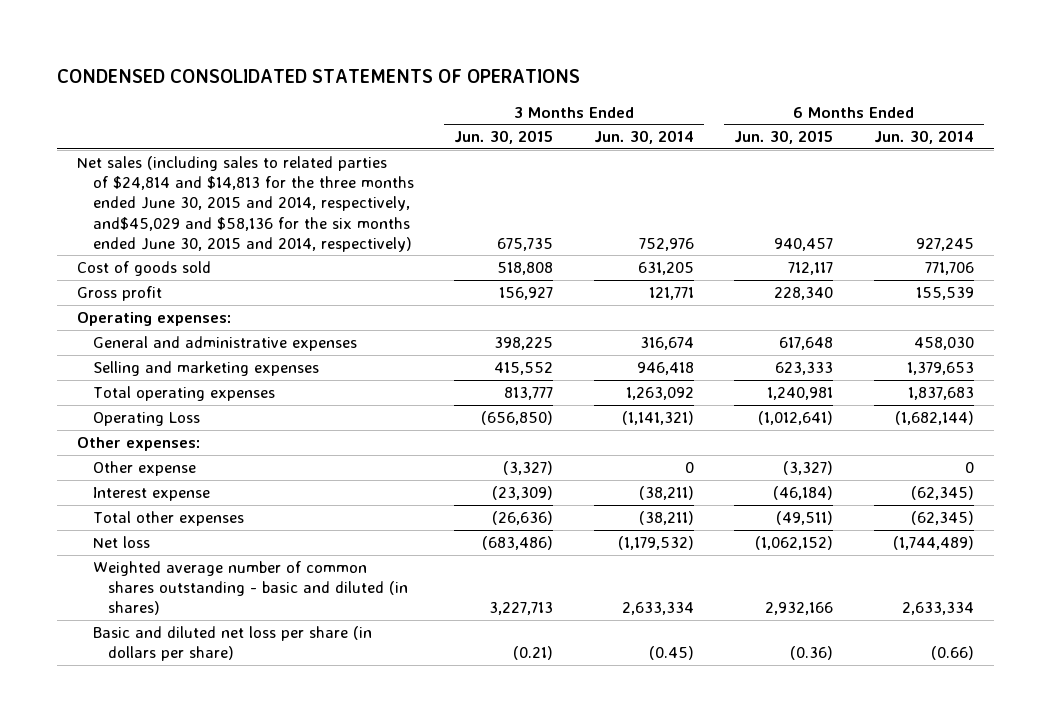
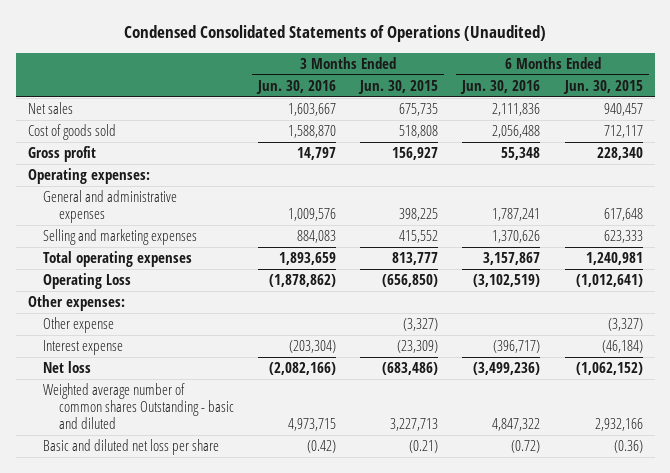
[57,68,581,83] CONDENSED CONSOLIDATED STATEMENTS OF OPERATIONS -> [124,25,547,43] Condensed Consolidated Statements of Operations (Unaudited)
[593,130,694,145] Jun. 30, 2014 -> none
[873,130,974,145] Jun. 30, 2014 -> none
none -> [256,79,337,94] Jun. 30, 2016
none -> [460,79,541,94] Jun. 30, 2016
[77,155,414,252] Net sales (including sales to related parties of $24,814 and $14,813 for the three months ended June 30, 2015 and 2014, respectively, and$45,029 and $58,136 for the six months ended June 30, 2015 and 2014, respectively) -> [27,102,73,115] Net sales
[92,510,244,526] Total other expenses -> none
[92,560,409,616] Weighted average number of common shares outstanding - basic and diluted (in shares) -> [43,383,235,429] Weighted average number of common shares Outstanding - basic and diluted
[92,625,372,662] Basic and diluted net loss per share (in dollars per share) -> [43,439,220,456] Basic and diluted net loss per share

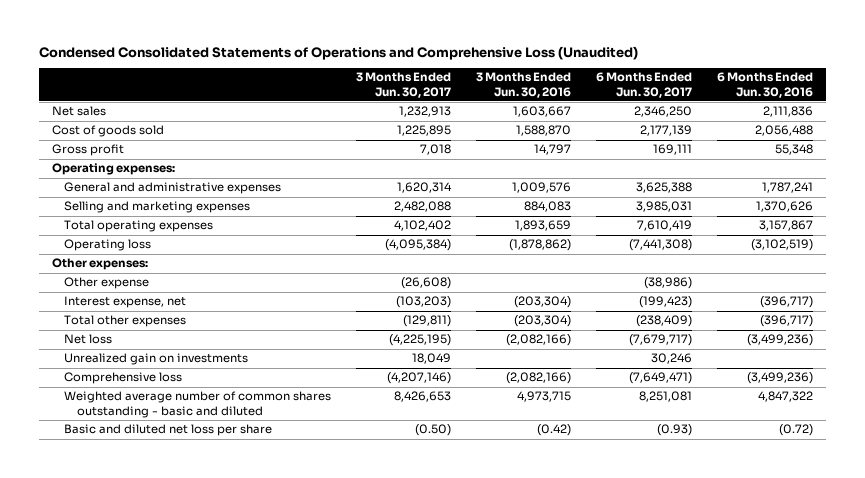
[124,25,547,43] Condensed Consolidated Statements of Operations (Unaudited) -> [39,45,639,60] Condensed Consolidated Statements of Operations and Comprehensive Loss (Unaudited)
[358,79,439,94] Jun. 30, 2015 -> none
[562,79,643,94] Jun. 30, 2015 -> none
none -> [356,72,452,98] 3 Months Ended Jun. 30, 2017
none -> [596,72,693,98] 6 Months Ended Jun. 30, 2017
[43,273,132,290] Operating Loss -> [64,239,152,252] Operating loss
[43,340,124,356] Interest expense -> [64,296,187,309] Interest expense, net
none -> [64,315,187,328] Total other expenses
none -> [64,353,249,366] Unrealized gain on investments
none -> [64,372,183,385] Comprehensive loss
[43,383,235,429] Weighted average number of common shares Outstanding - basic and diluted -> [64,391,332,418] Weighted average number of common shares outstanding - basic and diluted

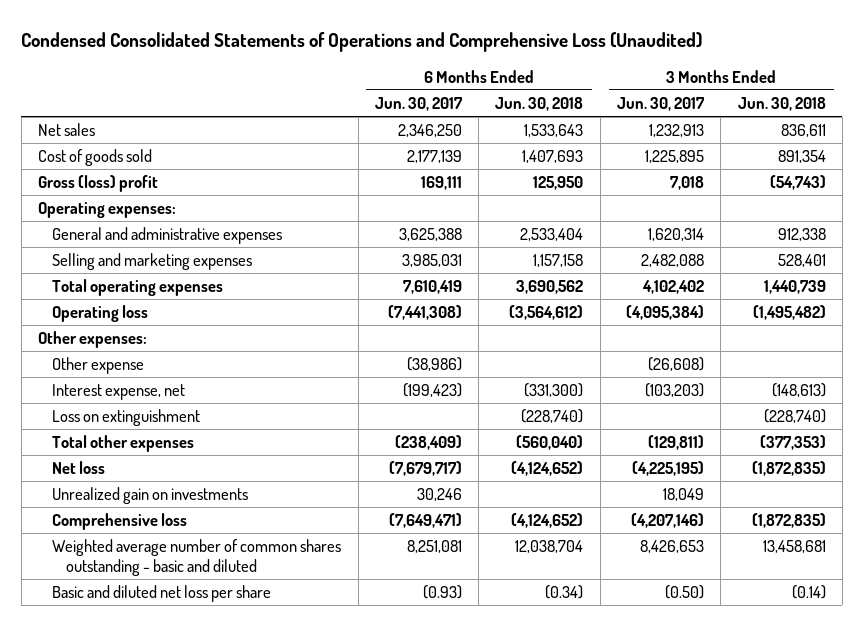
[476,72,572,98] 3 Months Ended Jun. 30, 2016 -> none
[717,72,814,98] 6 Months Ended Jun. 30, 2016 -> none
none -> [495,97,584,112] Jun. 30, 2018
none -> [737,97,826,112] Jun. 30, 2018
[51,144,124,157] Gross profit -> [38,175,159,193] Gross (loss) profit
none -> [52,409,201,427] Loss on extinguishment

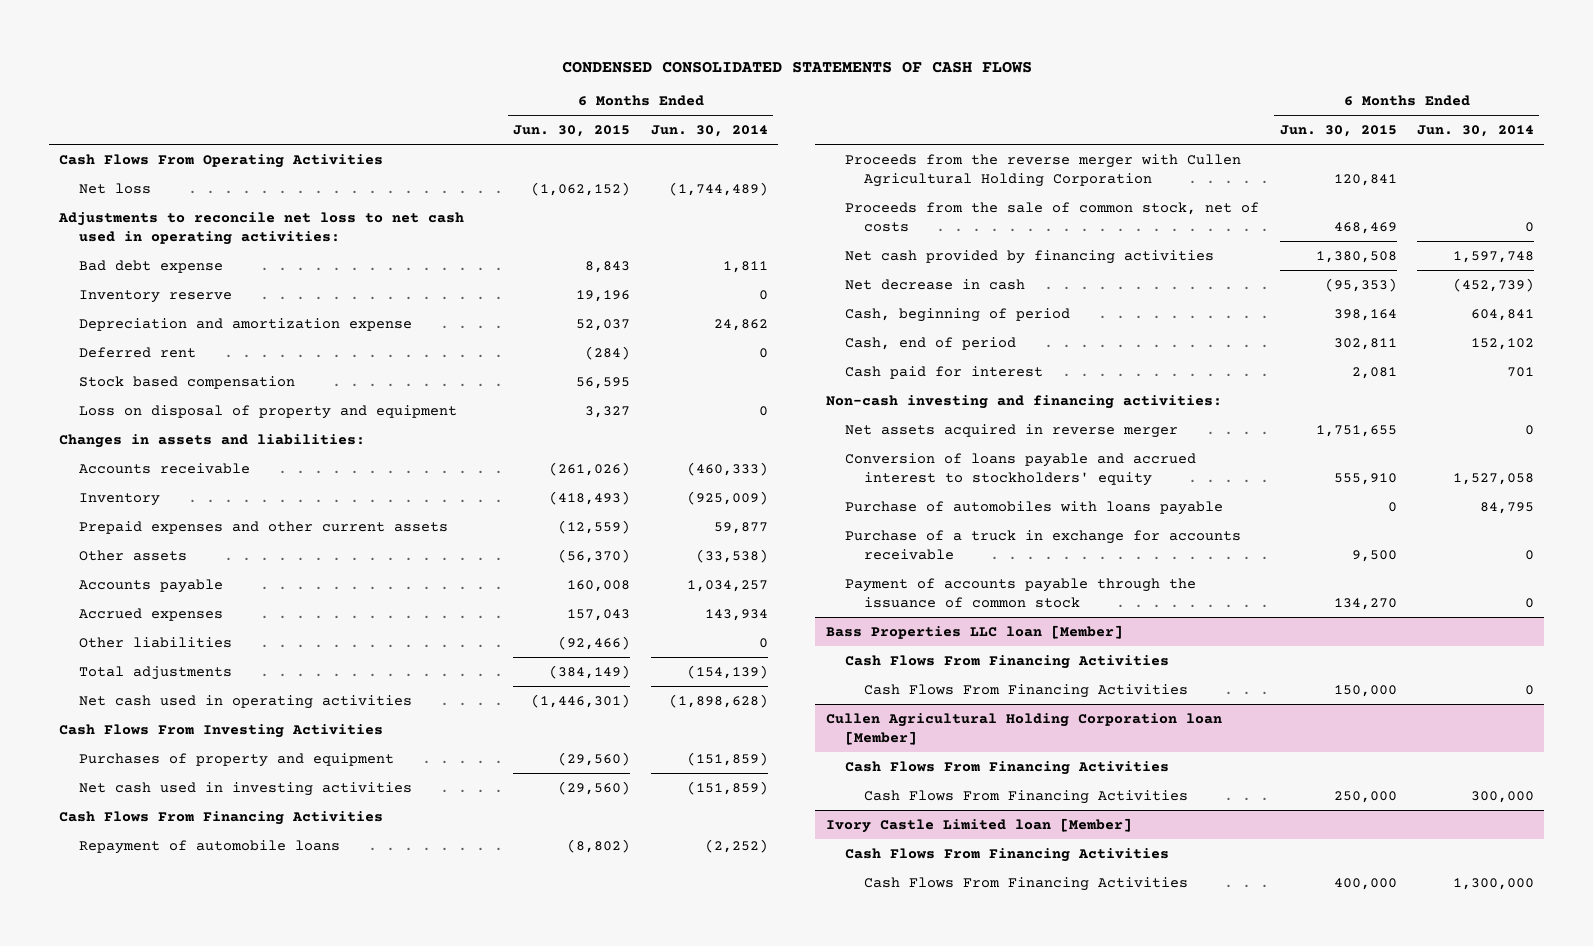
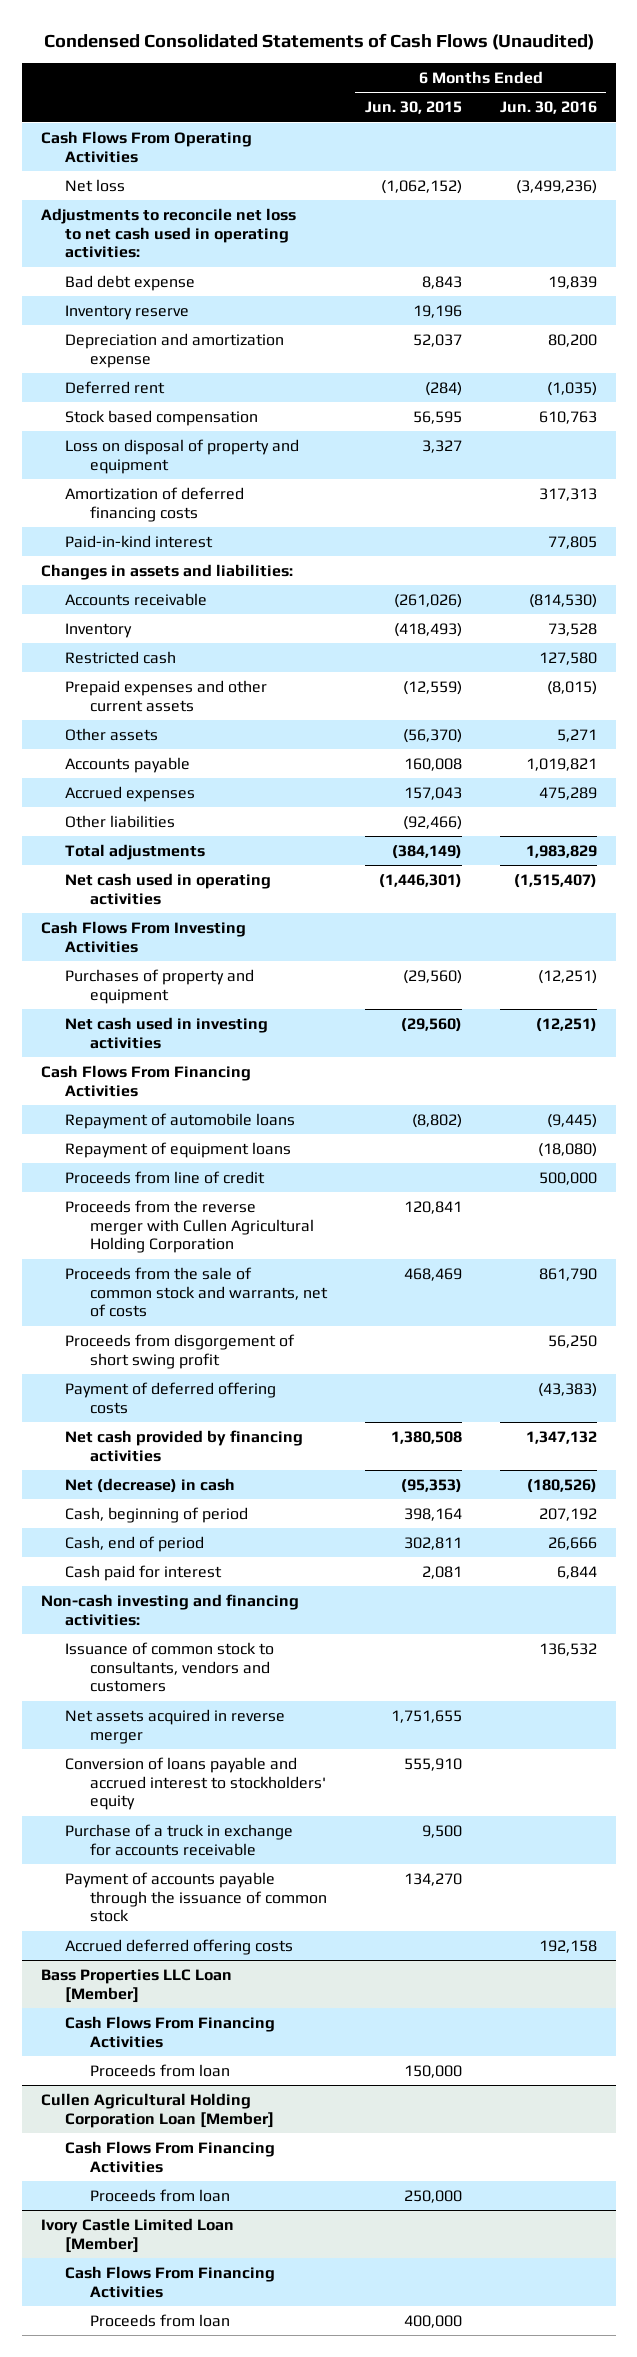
[561,60,1032,73] CONDENSED CONSOLIDATED STATEMENTS OF CASH FLOWS -> [43,32,594,50] Condensed Consolidated Statements of Cash Flows (Unaudited)
[650,125,768,138] Jun. 30, 2014 -> none
none -> [499,101,597,115] Jun. 30, 2016
none -> [65,486,245,522] Amortization of deferred financing costs
none -> [65,534,214,548] Paid-in-kind interest
none -> [65,650,177,664] Restricted cash
none -> [65,1141,292,1158] Repayment of equipment loans
none -> [65,1170,266,1184] Proceeds from line of credit
[844,201,1259,232] Proceeds from the sale of common stock, net of costs -> [65,1266,328,1318] Proceeds from the sale of common stock and warrants, net of costs
none -> [65,1333,296,1369] Proceeds from disgorgement of short swing profit
none -> [65,1381,277,1414] Payment of deferred offering costs
[844,278,1025,290] Net decrease in cash -> [65,1477,236,1493] Net (decrease) in cash
none -> [65,1641,275,1693] Issuance of common stock to consultants, vendors and customers
[844,500,1223,515] Purchase of automobiles with loans payable -> none
none -> [65,1938,294,1955] Accrued deferred offering costs
[825,624,1123,639] Bass Properties LLC loan [Member] -> [40,1968,232,2003] Bass Properties LLC Loan [Member]
[864,683,1189,698] Cash Flows From Financing Activities -> none
none -> [89,2063,230,2077] Proceeds from loan
[825,712,1222,745] Cullen Agricultural Holding Corporation loan [Member] -> [40,2092,275,2128] Cullen Agricultural Holding Corporation Loan [Member]
[864,789,1189,804] Cash Flows From Financing Activities -> none
none -> [89,2188,230,2202] Proceeds from loan
[825,817,1132,833] Ivory Castle Limited loan [Member] -> [40,2217,234,2253] Ivory Castle Limited Loan [Member]
[864,876,1189,891] Cash Flows From Financing Activities -> none
none -> [89,2313,230,2327] Proceeds from loan

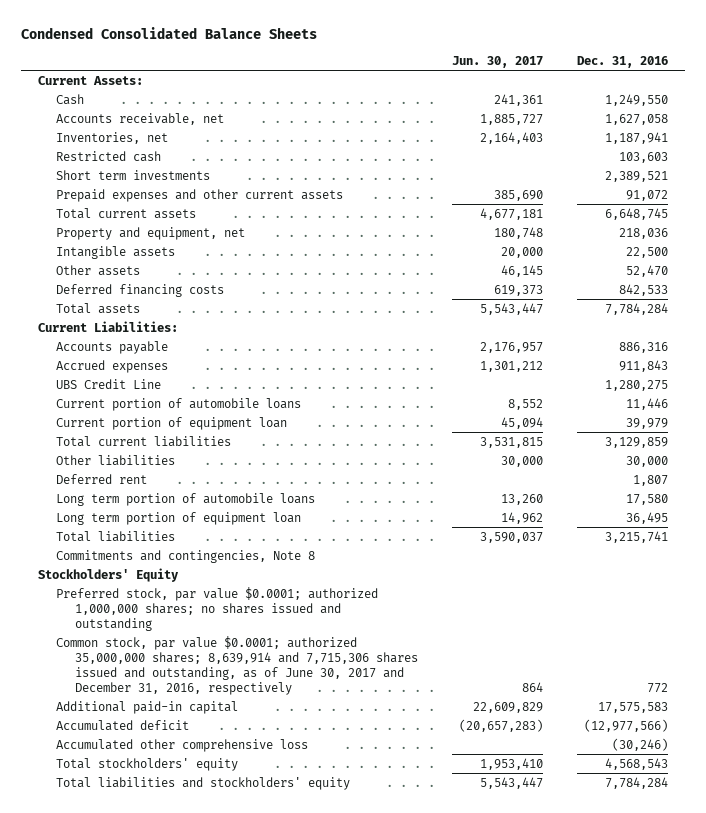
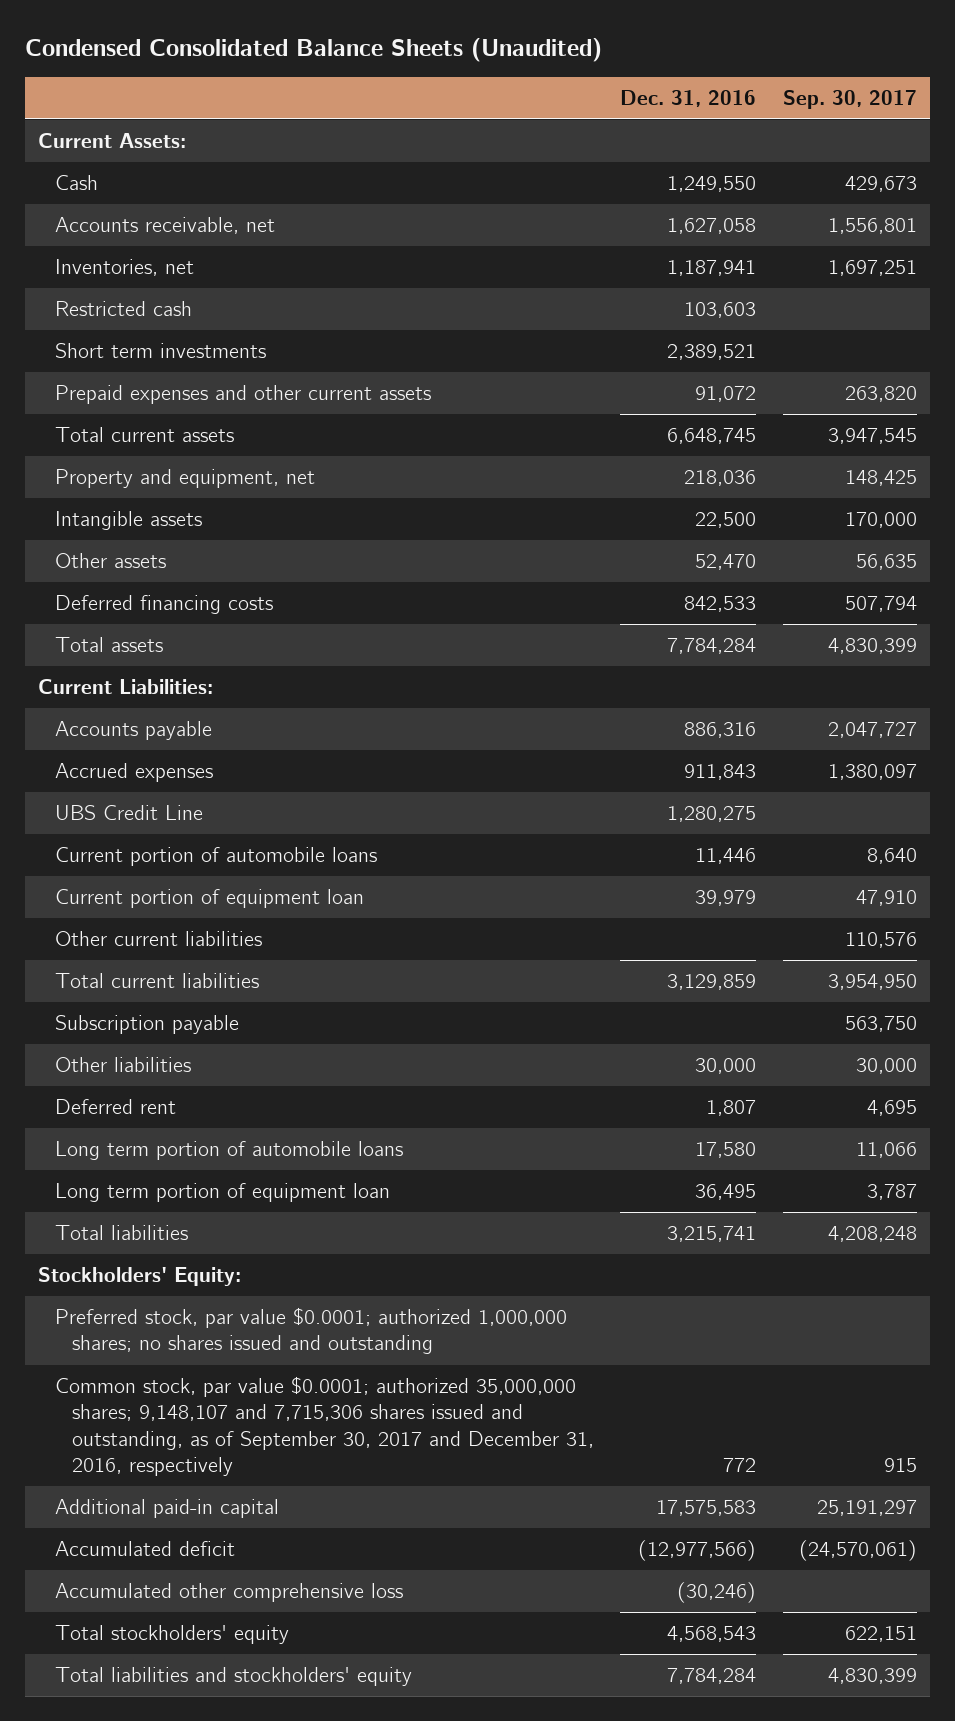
[20,27,317,40] Condensed Consolidated Balance Sheets -> [24,38,602,63] Condensed Consolidated Balance Sheets (Unaudited)
[451,55,543,68] Jun. 30, 2017 -> none
none -> [782,89,917,109] Sep. 30, 2017
none -> [54,931,262,947] Other current liabilities
none -> [54,1015,239,1035] Subscription payable
[56,549,316,563] Commitments and contingencies, Note 8 -> none
[37,567,179,582] Stockholders' Equity -> [37,1267,241,1287] Stockholders' Equity:
[56,635,418,695] Common stock, par value $0.0001; authorized 35,000,000 shares; 8,639,914 and 7,715,306 shares issued and outstanding, as of June 30, 2017 and December 31, 2016, respectively -> [54,1376,595,1477] Common stock, par value $0.0001; authorized 35,000,000 shares; 9,148,107 and 7,715,306 shares issued and outstanding, as of September 30, 2017 and December 31, 2016, respectively

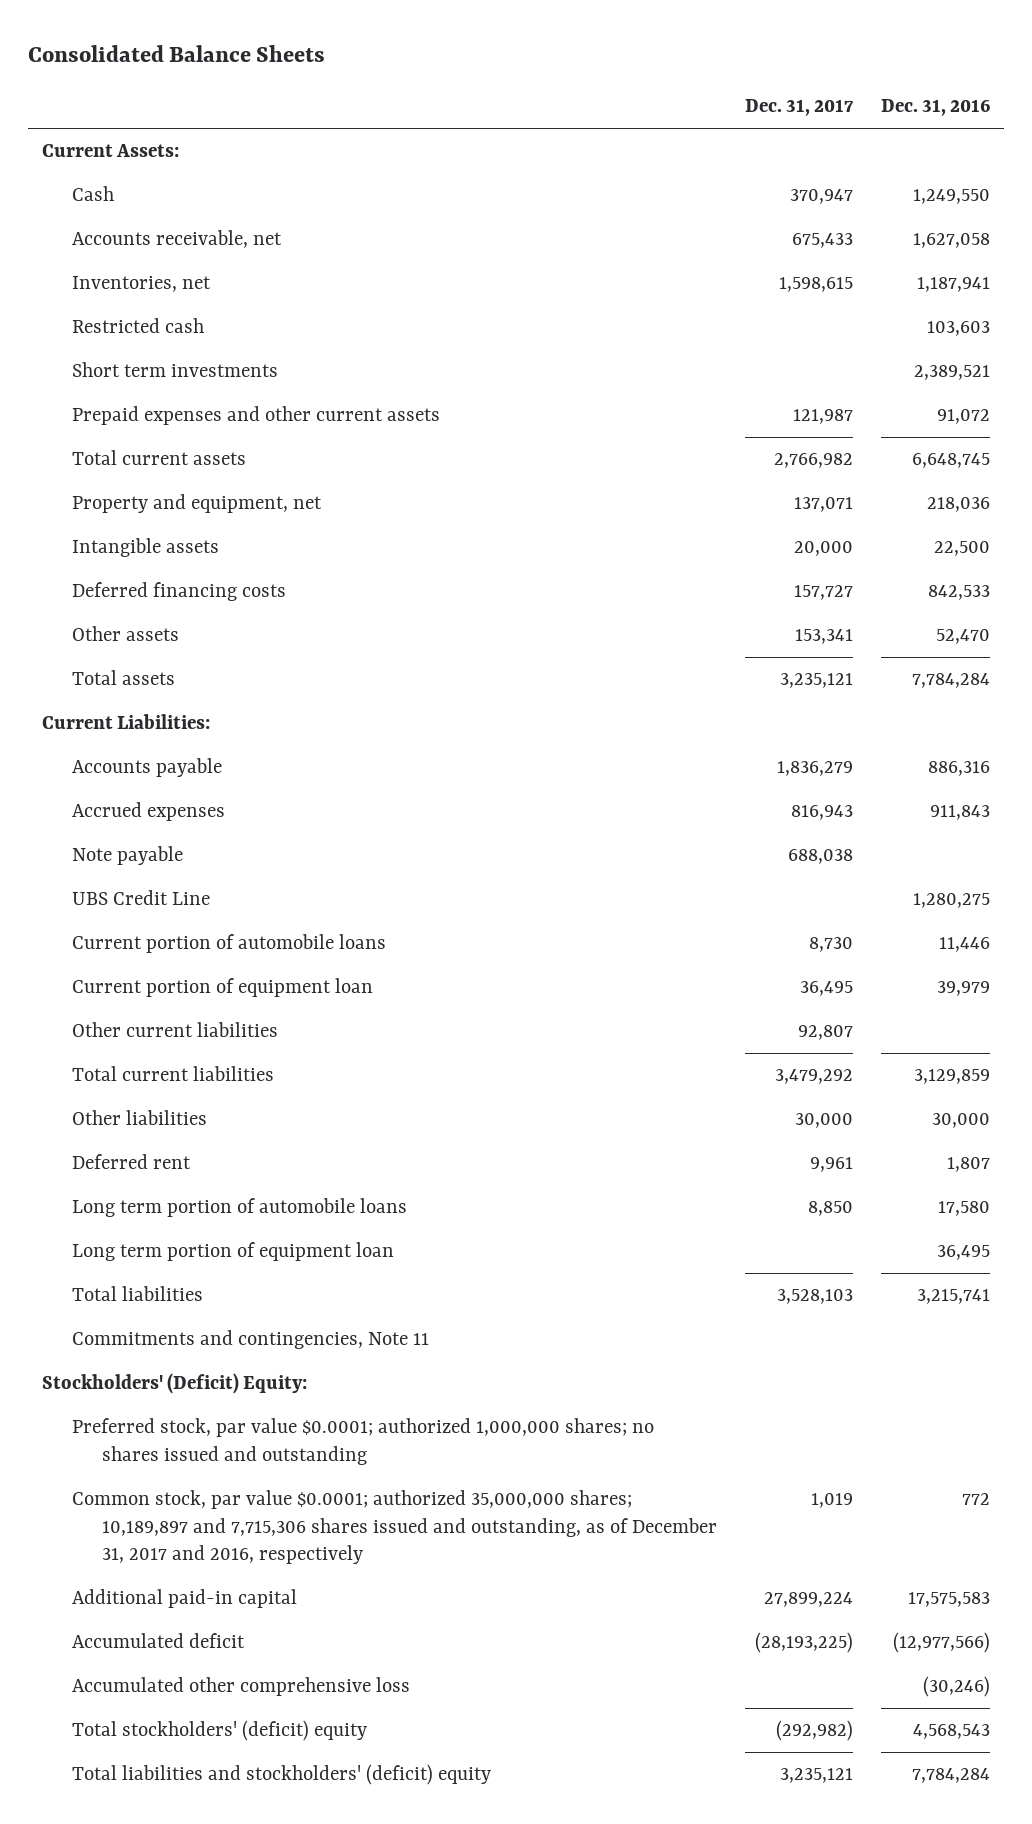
[24,38,602,63] Condensed Consolidated Balance Sheets (Unaudited) -> [27,44,325,62] Consolidated Balance Sheets
[782,89,917,109] Sep. 30, 2017 -> none
none -> [745,99,855,117] Dec. 31, 2017
[54,553,166,569] Other assets -> [71,626,179,642] Other assets
none -> [71,846,183,866] Note payable
[54,1015,239,1035] Subscription payable -> none
none -> [71,1330,429,1350] Commitments and contingencies, Note 11
[37,1267,241,1287] Stockholders' Equity: -> [41,1373,307,1395] Stockholders' (Deficit) Equity:
[54,1376,595,1477] Common stock, par value $0.0001; authorized 35,000,000 shares; 9,148,107 and 7,715,306 shares issued and outstanding, as of September 30, 2017 and December 31, 2016, respectively -> [71,1490,717,1565] Common stock, par value $0.0001; authorized 35,000,000 shares; 10,189,897 and 7,715,306 shares issued and outstanding, as of December 31, 2017 and 2016, respectively
[54,1625,289,1645] Total stockholders' equity -> [71,1720,367,1742] Total stockholders' (deficit) equity
[54,1667,412,1687] Total liabilities and stockholders' equity -> [71,1764,491,1786] Total liabilities and stockholders' (deficit) equity

